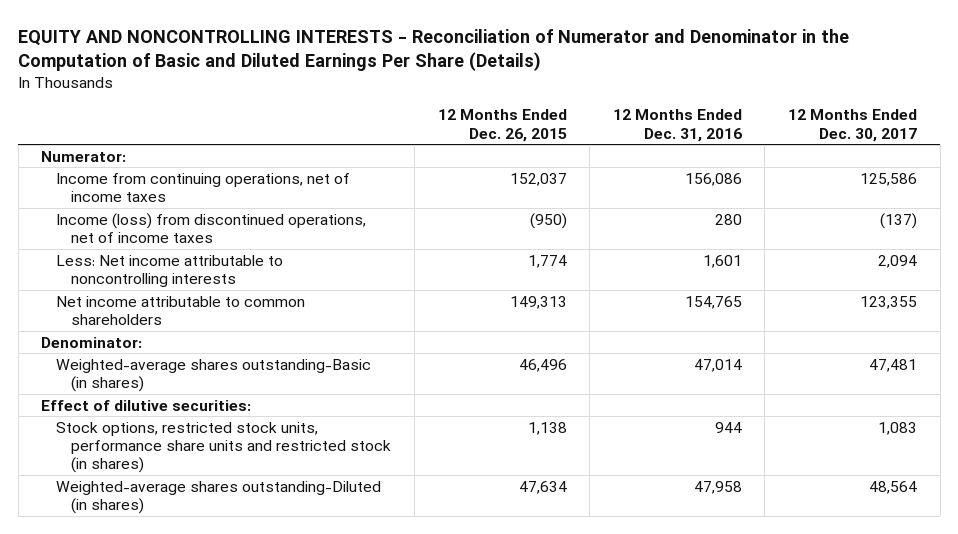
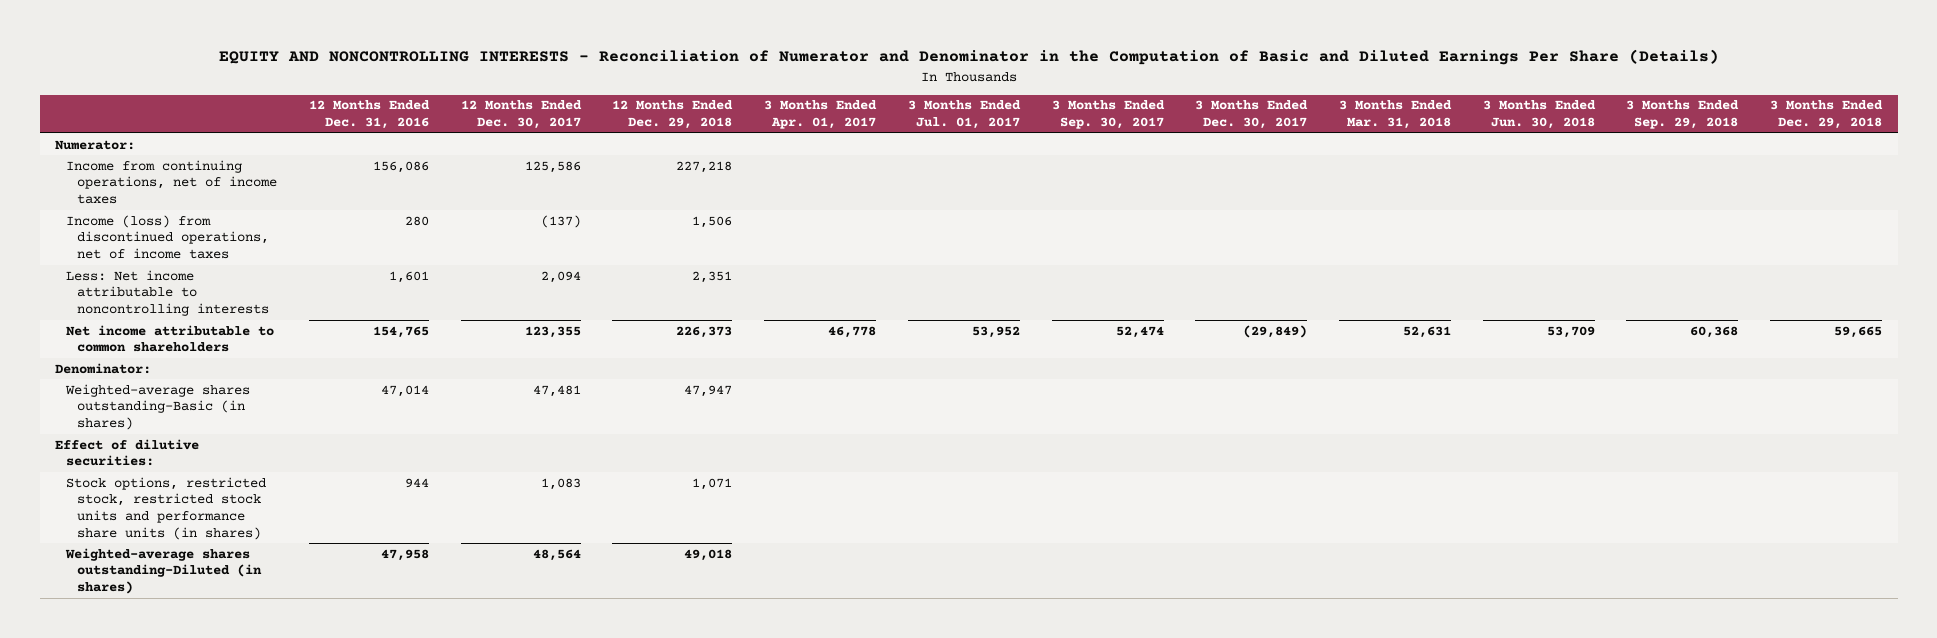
[437,109,567,142] 12 Months Ended Dec. 26, 2015 -> none
none -> [612,100,734,130] 12 Months Ended Dec. 29, 2018
none -> [764,100,878,130] 3 Months Ended Apr. 01, 2017
none -> [907,100,1021,130] 3 Months Ended Jul. 01, 2017
none -> [1051,100,1165,130] 3 Months Ended Sep. 30, 2017
none -> [1195,100,1309,130] 3 Months Ended Dec. 30, 2017
none -> [1338,100,1452,130] 3 Months Ended Mar. 31, 2018
none -> [1482,100,1596,130] 3 Months Ended Jun. 30, 2018
none -> [1626,100,1740,130] 3 Months Ended Sep. 29, 2018
none -> [1769,100,1883,130] 3 Months Ended Dec. 29, 2018
[56,421,392,474] Stock options, restricted stock units, performance share units and restricted stock (in shares) -> [66,476,267,540] Stock options, restricted stock, restricted stock units and performance share units (in shares)

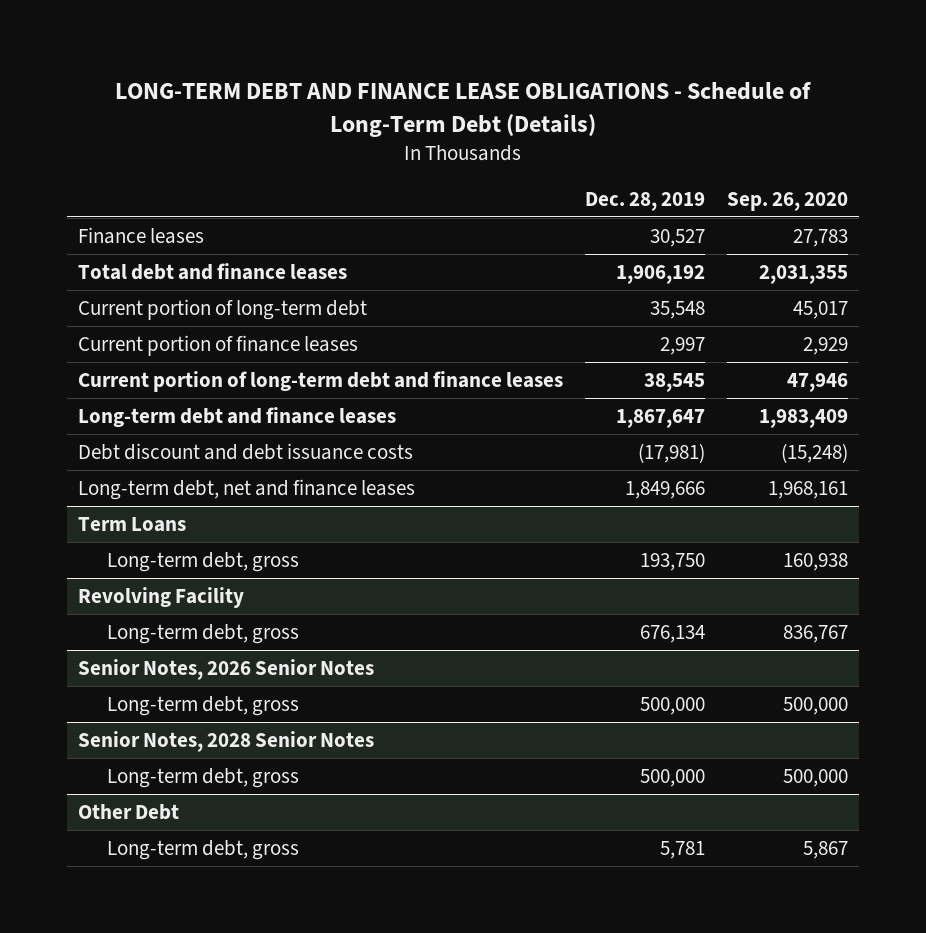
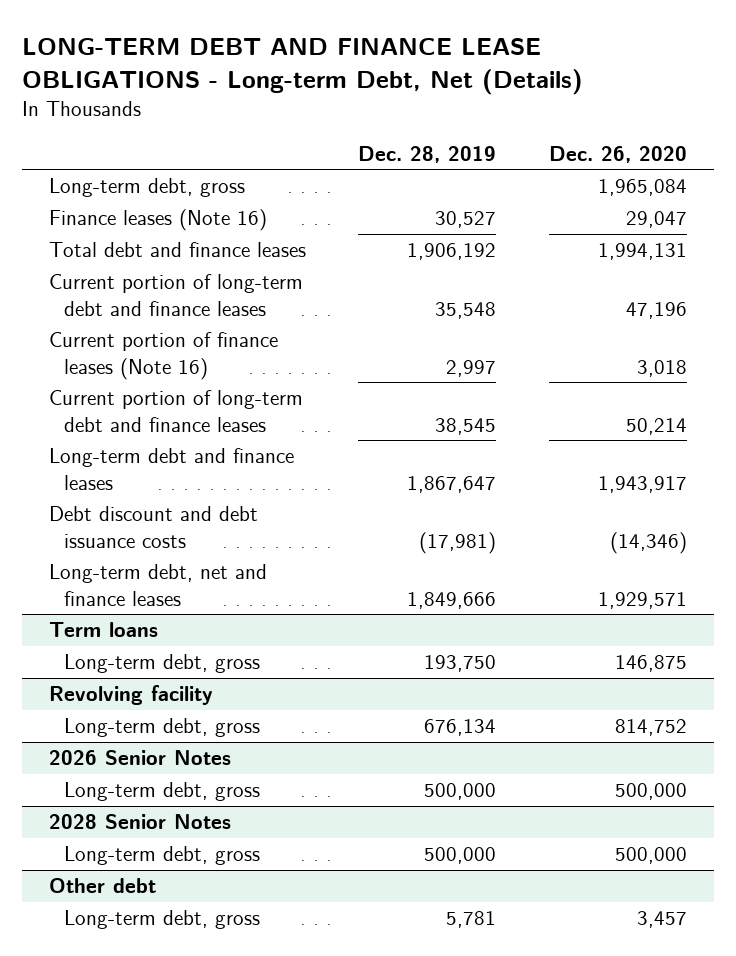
[114,82,811,137] LONG-TERM DEBT AND FINANCE LEASE OBLIGATIONS - Schedule of Long-Term Debt (Details) -> [22,38,584,95] LONG-TERM DEBT AND FINANCE LEASE OBLIGATIONS - Long-term Debt, Net (Details)
[726,191,848,211] Sep. 26, 2020 -> none
none -> [549,145,688,163] Dec. 26, 2020
none -> [48,178,245,198] Long-term debt, gross
[77,226,204,244] Finance leases -> [48,209,267,232] Finance leases (Note 16)
[77,298,367,320] Current portion of long-term debt -> [48,274,303,316] Current portion of long-term debt and finance leases
[77,334,358,356] Current portion of finance leases -> [48,332,278,380] Current portion of finance leases (Note 16)
[77,516,186,532] Term Loans -> [48,622,158,638] Term loans
[77,586,244,608] Revolving Facility -> [48,685,213,706] Revolving facility
[77,658,374,680] Senior Notes, 2026 Senior Notes -> [48,750,231,766] 2026 Senior Notes
[77,730,374,752] Senior Notes, 2028 Senior Notes -> [48,814,231,830] 2028 Senior Notes
[77,803,179,820] Other Debt -> [48,878,156,894] Other debt

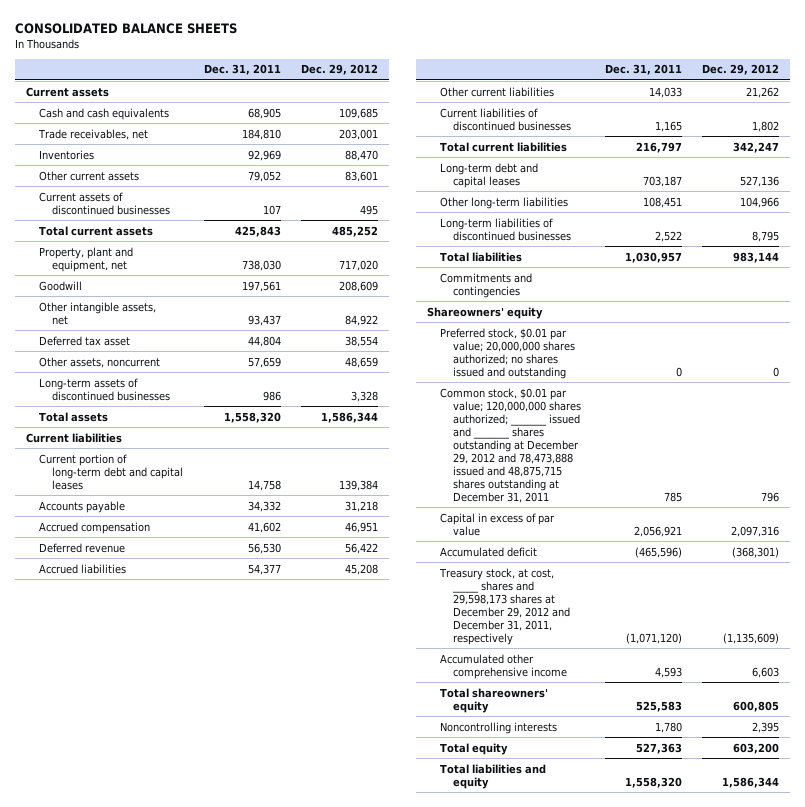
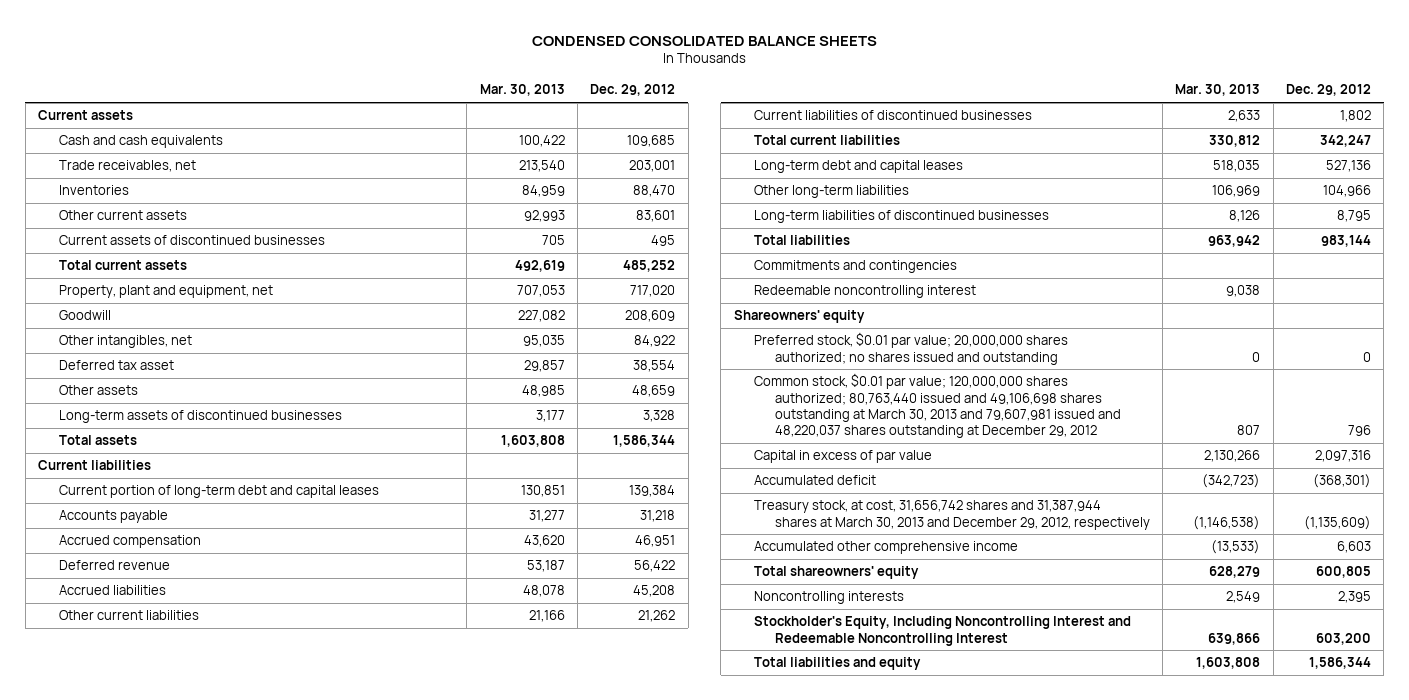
[15,22,238,34] CONSOLIDATED BALANCE SHEETS -> [531,35,877,46] CONDENSED CONSOLIDATED BALANCE SHEETS
[203,64,281,76] Dec. 31, 2011 -> none
none -> [479,84,565,97] Mar. 30, 2013
[38,301,156,325] Other intangible assets, net -> [58,335,192,349] Other intangibles, net
[38,356,160,368] Other assets, noncurrent -> [58,385,138,396] Other assets
none -> [754,285,977,299] Redeemable noncontrolling interest
[439,387,582,503] Common stock, $0.01 par value; 120,000,000 shares authorized; _______ issued and _______ shares outstanding at December 29, 2012 and 78,473,888 issued and 48,875,715 shares outstanding at December 31, 2011 -> [754,373,1121,438] Common stock, $0.01 par value; 120,000,000 shares authorized; 80,763,440 issued and 49,106,698 shares outstanding at March 30, 2013 and 79,607,981 issued and 48,220,037 shares outstanding at December 29, 2012
[438,567,571,645] Treasury stock, at cost, _____ shares and 29,598,173 shares at December 29, 2012 and December 31, 2011, respectively -> [754,500,1150,530] Treasury stock, at cost, 31,656,742 shares and 31,387,944 shares at March 30, 2013 and December 29, 2012, respectively
[439,742,508,755] Total equity -> [754,616,1132,646] Stockholder's Equity, Including Noncontrolling Interest and Redeemable Noncontrolling Interest

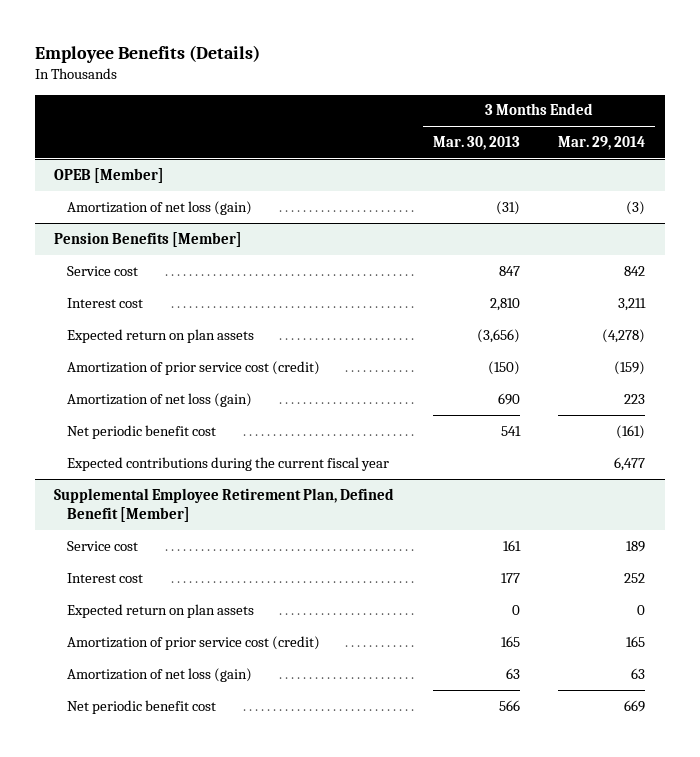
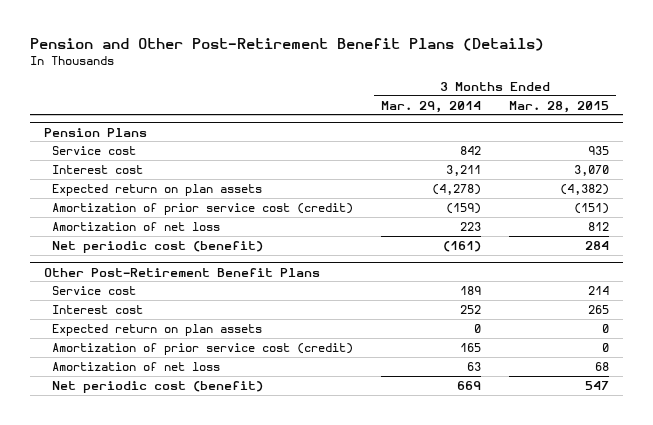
[35,44,261,63] Employee Benefits (Details) -> [29,37,544,51] Pension and Other Post-Retirement Benefit Plans (Details)
[432,135,520,150] Mar. 30, 2013 -> none
none -> [509,100,610,113] Mar. 28, 2015
[54,167,165,183] OPEB [Member] -> none
[66,200,252,215] Amortization of net loss (gain) -> none
[54,231,243,247] Pension Benefits [Member] -> none
none -> [43,127,147,137] Pension Plans
[66,456,389,471] Expected contributions during the current fiscal year -> none
[54,487,395,523] Supplemental Employee Retirement Plan, Defined Benefit [Member] -> none
[66,392,252,407] Amortization of net loss (gain) -> [52,221,221,231] Amortization of net loss
[66,424,216,439] Net periodic benefit cost -> [52,240,264,253] Net periodic cost (benefit)
none -> [43,267,320,277] Other Post-Retirement Benefit Plans
[66,667,252,682] Amortization of net loss (gain) -> [52,361,221,371] Amortization of net loss
[66,699,216,714] Net periodic benefit cost -> [52,380,264,393] Net periodic cost (benefit)

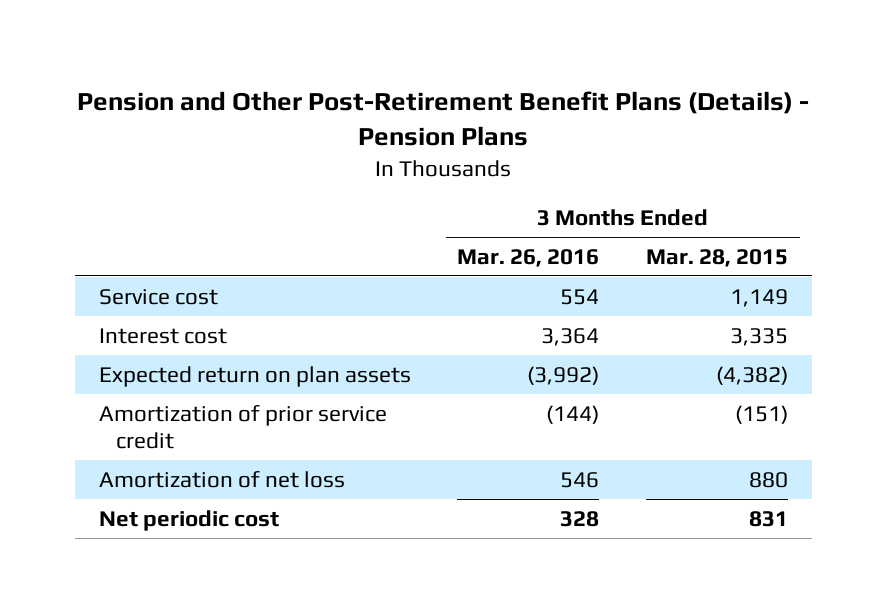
[29,37,544,51] Pension and Other Post-Retirement Benefit Plans (Details) -> [77,91,810,147] Pension and Other Post-Retirement Benefit Plans (Details) - Pension Plans
[381,100,482,113] Mar. 29, 2014 -> none
none -> [457,248,600,267] Mar. 26, 2016
[43,127,147,137] Pension Plans -> none
[588,145,610,155] 935 -> [730,288,789,307] 1,149
[574,164,610,176] 3,070 -> [730,327,789,346] 3,335
[43,267,320,277] Other Post-Retirement Benefit Plans -> none
[52,285,137,295] Service cost -> none
[52,304,144,314] Interest cost -> none
[52,323,263,336] Expected return on plan assets -> none
[52,342,354,355] Amortization of prior service cost (credit) -> none
[52,361,221,371] Amortization of net loss -> none
[52,380,264,393] Net periodic cost (benefit) -> none
[52,202,354,215] Amortization of prior service cost (credit) -> [98,404,387,450] Amortization of prior service credit
[588,221,610,231] 812 -> [749,471,789,488] 880
[52,240,264,253] Net periodic cost (benefit) -> [98,509,279,531] Net periodic cost
[585,240,610,250] 284 -> [749,510,789,527] 831

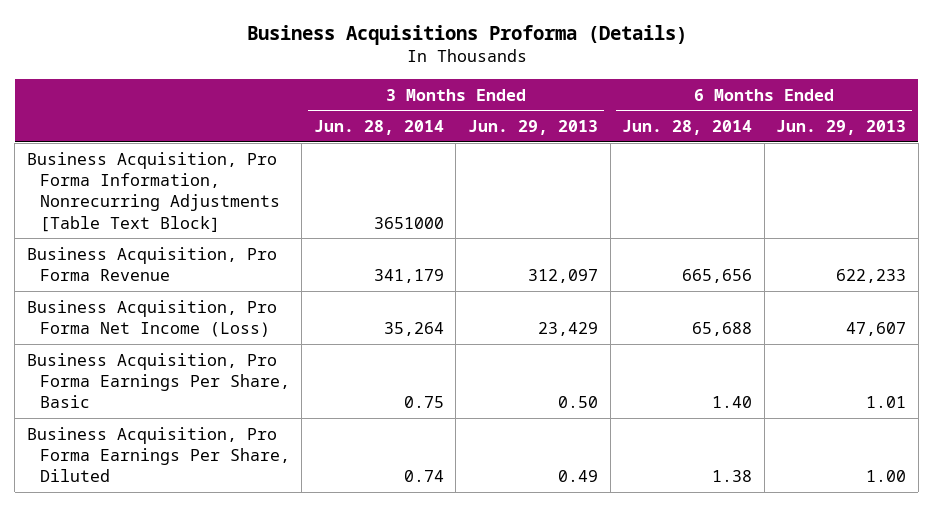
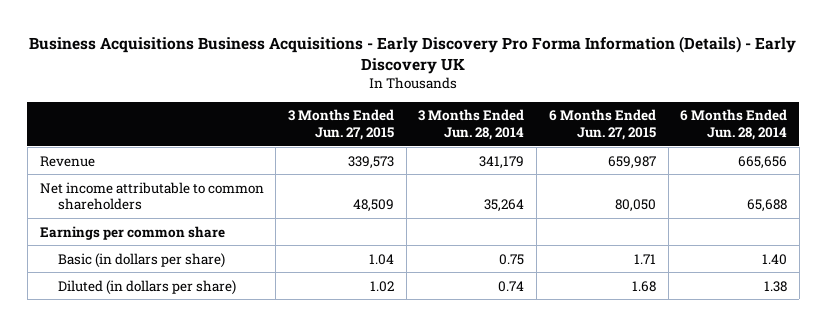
[246,25,687,46] Business Acquisitions Proforma (Details) -> [29,35,797,74] Business Acquisitions Business Acquisitions - Early Discovery Pro Forma Information (Details) - Early Discovery UK
[468,120,599,136] Jun. 29, 2013 -> none
[776,120,907,136] Jun. 29, 2013 -> none
none -> [288,109,395,141] 3 Months Ended Jun. 27, 2015
none -> [548,109,656,141] 6 Months Ended Jun. 27, 2015
[26,151,280,232] Business Acquisition, Pro Forma Information, Nonrecurring Adjustments [Table Text Block] -> none
[26,246,277,281] Business Acquisition, Pro Forma Revenue -> [39,155,95,167] Revenue
[26,299,277,337] Business Acquisition, Pro Forma Net Income (Loss) -> [39,181,264,211] Net income attributable to common shareholders
none -> [39,225,225,240] Earnings per common share
[26,352,290,409] Business Acquisition, Pro Forma Earnings Per Share, Basic -> [57,252,225,268] Basic (in dollars per share)
[26,426,290,483] Business Acquisition, Pro Forma Earnings Per Share, Diluted -> [57,279,236,295] Diluted (in dollars per share)

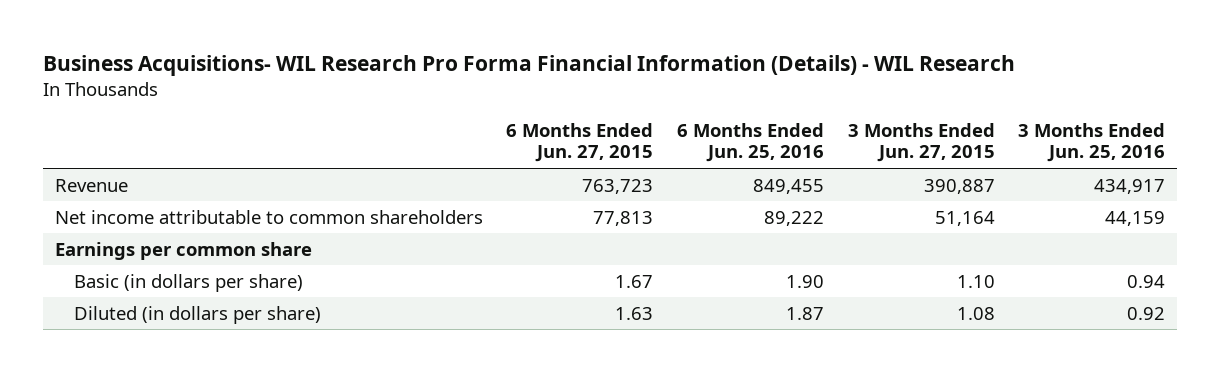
[29,35,797,74] Business Acquisitions Business Acquisitions - Early Discovery Pro Forma Information (Details) - Early Discovery UK -> [42,55,1015,77] Business Acquisitions- WIL Research Pro Forma Financial Information (Details) - WIL Research
[418,109,525,141] 3 Months Ended Jun. 28, 2014 -> none
[680,109,788,141] 6 Months Ended Jun. 28, 2014 -> none
none -> [676,123,824,163] 6 Months Ended Jun. 25, 2016
none -> [1018,123,1166,163] 3 Months Ended Jun. 25, 2016
[348,155,395,169] 339,573 -> [923,178,995,194] 390,887
[607,155,656,169] 659,987 -> [582,178,654,194] 763,723
[353,199,395,213] 48,509 -> [934,210,995,226] 51,164
[614,199,656,213] 80,050 -> [593,210,654,226] 77,813
[369,253,395,265] 1.04 -> [956,274,995,288] 1.10
[633,253,656,264] 1.71 -> [615,274,654,288] 1.67
[370,280,395,292] 1.02 -> [956,306,995,320] 1.08
[631,280,656,292] 1.68 -> [615,306,654,320] 1.63

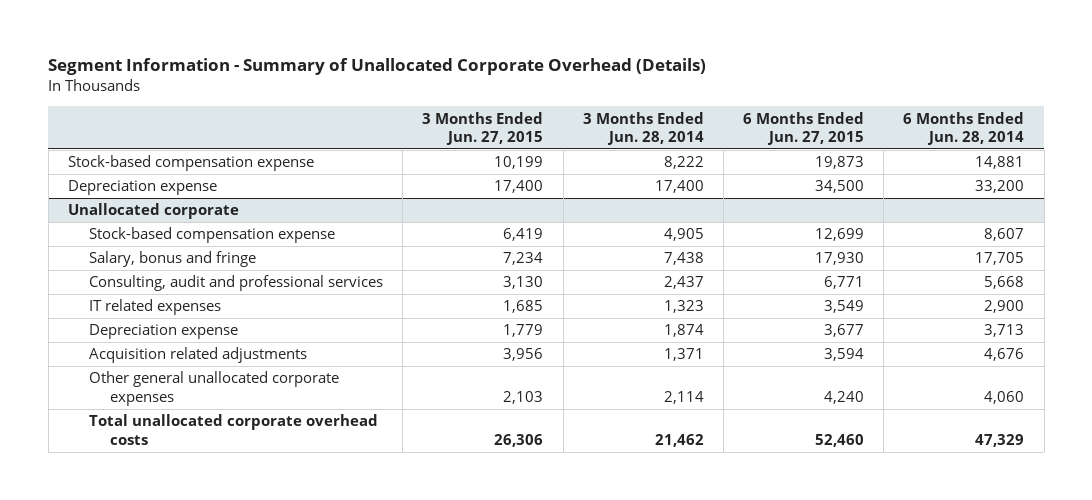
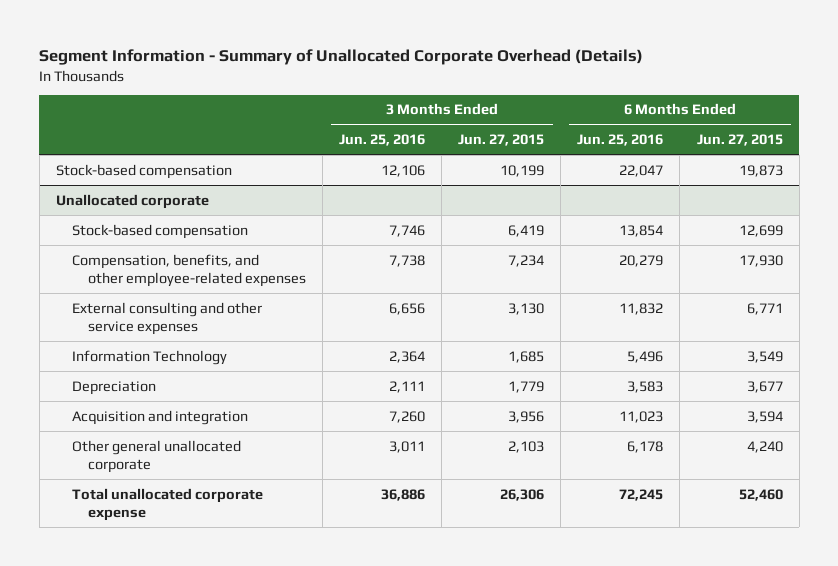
[582,111,704,146] 3 Months Ended Jun. 28, 2014 -> none
[903,111,1025,146] 6 Months Ended Jun. 28, 2014 -> none
none -> [339,134,426,147] Jun. 25, 2016
none -> [577,134,664,147] Jun. 25, 2016
[67,180,217,196] Depreciation expense -> none
[67,155,314,172] Stock-based compensation expense -> [55,163,232,179] Stock-based compensation
[89,227,336,244] Stock-based compensation expense -> [71,223,248,239] Stock-based compensation
[89,251,257,268] Salary, bonus and fringe -> [71,253,306,288] Compensation, benefits, and other employee-related expenses
[89,275,384,292] Consulting, audit and professional services -> [71,301,262,336] External consulting and other service expenses
[89,299,222,316] IT related expenses -> [71,349,227,365] Information Technology
[89,324,239,340] Depreciation expense -> [71,380,156,395] Depreciation
[89,347,308,364] Acquisition related adjustments -> [71,409,248,425] Acquisition and integration
[89,371,340,406] Other general unallocated corporate expenses -> [71,439,241,474] Other general unallocated corporate
[89,414,379,445] Total unallocated corporate overhead costs -> [71,487,263,522] Total unallocated corporate expense

